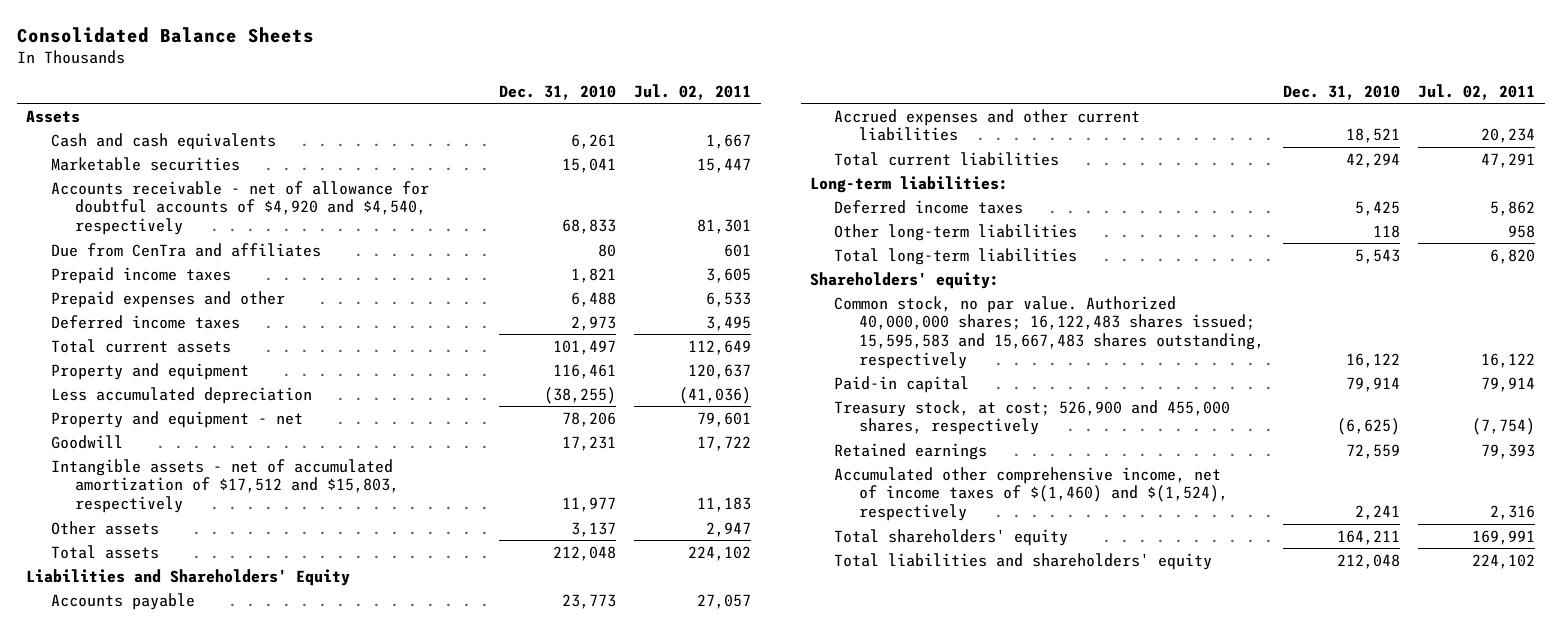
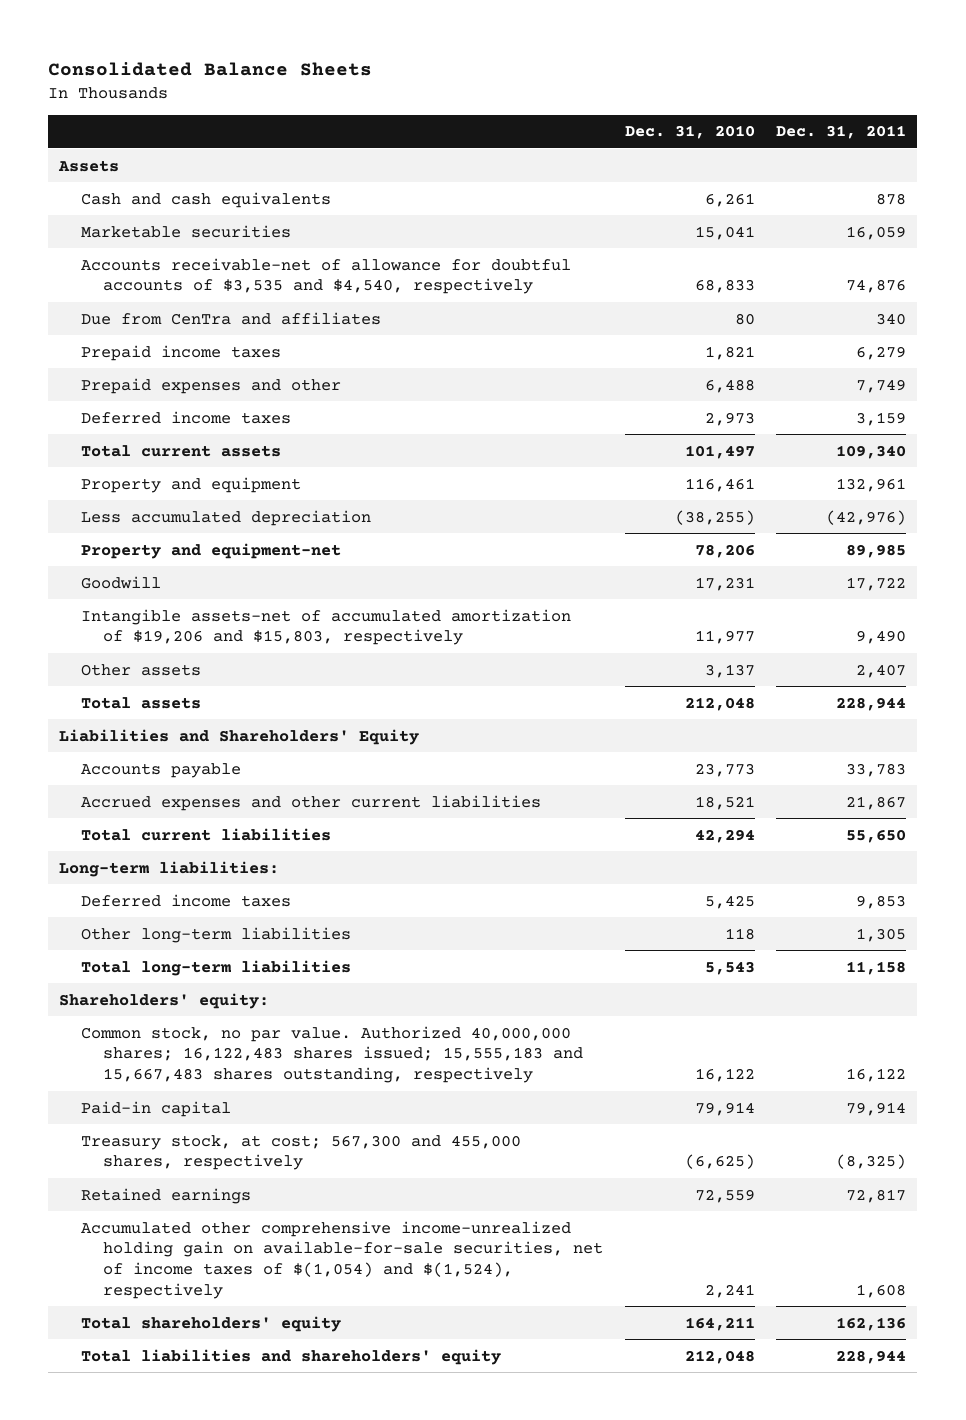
[634,83,752,100] Jul. 02, 2011 -> none
none -> [776,125,907,140] Dec. 31, 2011
[50,180,429,236] Accounts receivable - net of allowance for doubtful accounts of $4,920 and $4,540, respectively -> [81,257,572,295] Accounts receivable-net of allowance for doubtful accounts of $3,535 and $4,540, respectively
[50,410,303,428] Property and equipment - net -> [81,542,342,559] Property and equipment-net
[50,458,399,514] Intangible assets - net of accumulated amortization of $17,512 and $15,803, respectively -> [81,608,572,646] Intangible assets-net of accumulated amortization of $19,206 and $15,803, respectively
[834,295,1264,369] Common stock, no par value. Authorized 40,000,000 shares; 16,122,483 shares issued; 15,595,583 and 15,667,483 shares outstanding, respectively -> [81,1025,583,1084] Common stock, no par value. Authorized 40,000,000 shares; 16,122,483 shares issued; 15,555,183 and 15,667,483 shares outstanding, respectively
[834,399,1231,436] Treasury stock, at cost; 526,900 and 455,000 shares, respectively -> [81,1134,522,1171] Treasury stock, at cost; 567,300 and 455,000 shares, respectively
[834,466,1228,522] Accumulated other comprehensive income, net of income taxes of $(1,460) and $(1,524), respectively -> [81,1220,603,1299] Accumulated other comprehensive income-unrealized holding gain on available-for-sale securities, net of income taxes of $(1,054) and $(1,524), respectively

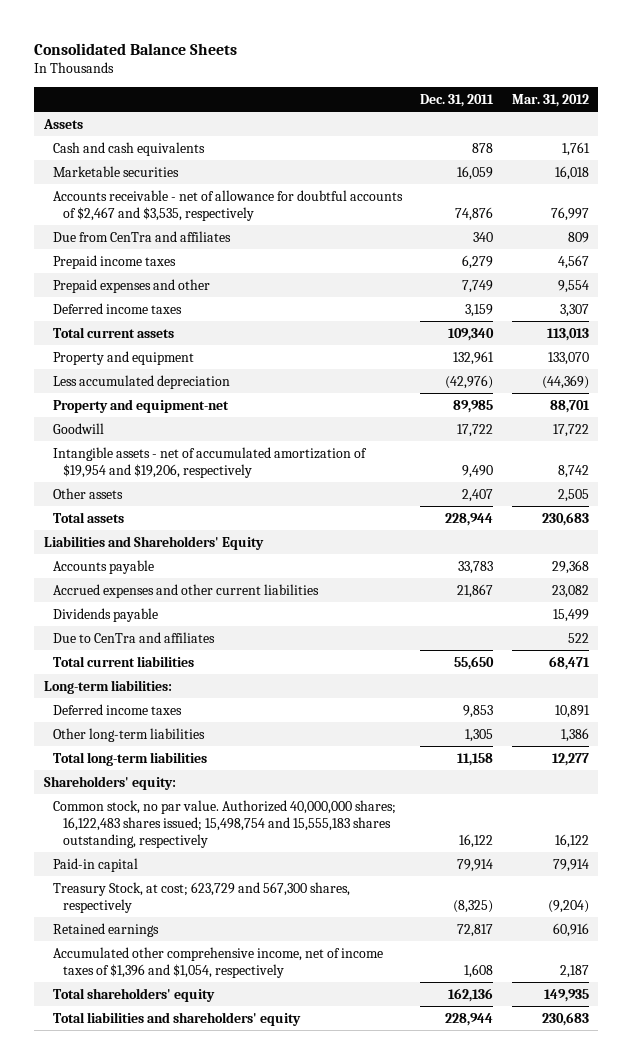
[624,125,755,140] Dec. 31, 2010 -> none
none -> [511,93,589,107] Mar. 31, 2012
[81,257,572,295] Accounts receivable-net of allowance for doubtful accounts of $3,535 and $4,540, respectively -> [53,189,404,221] Accounts receivable - net of allowance for doubtful accounts of $2,467 and $3,535, respectively
[81,608,572,646] Intangible assets-net of accumulated amortization of $19,206 and $15,803, respectively -> [53,446,368,478] Intangible assets - net of accumulated amortization of $19,954 and $19,206, respectively
none -> [53,607,159,622] Dividends payable
none -> [53,631,216,643] Due to CenTra and affiliates
[81,1025,583,1084] Common stock, no par value. Authorized 40,000,000 shares; 16,122,483 shares issued; 15,555,183 and 15,667,483 shares outstanding, respectively -> [53,799,397,848] Common stock, no par value. Authorized 40,000,000 shares; 16,122,483 shares issued; 15,498,754 and 15,555,183 shares outstanding, respectively
[81,1134,522,1171] Treasury stock, at cost; 567,300 and 455,000 shares, respectively -> [53,881,351,913] Treasury Stock, at cost; 623,729 and 567,300 shares, respectively
[81,1220,603,1299] Accumulated other comprehensive income-unrealized holding gain on available-for-sale securities, net of income taxes of $(1,054) and $(1,524), respectively -> [53,946,384,978] Accumulated other comprehensive income, net of income taxes of $1,396 and $1,054, respectively

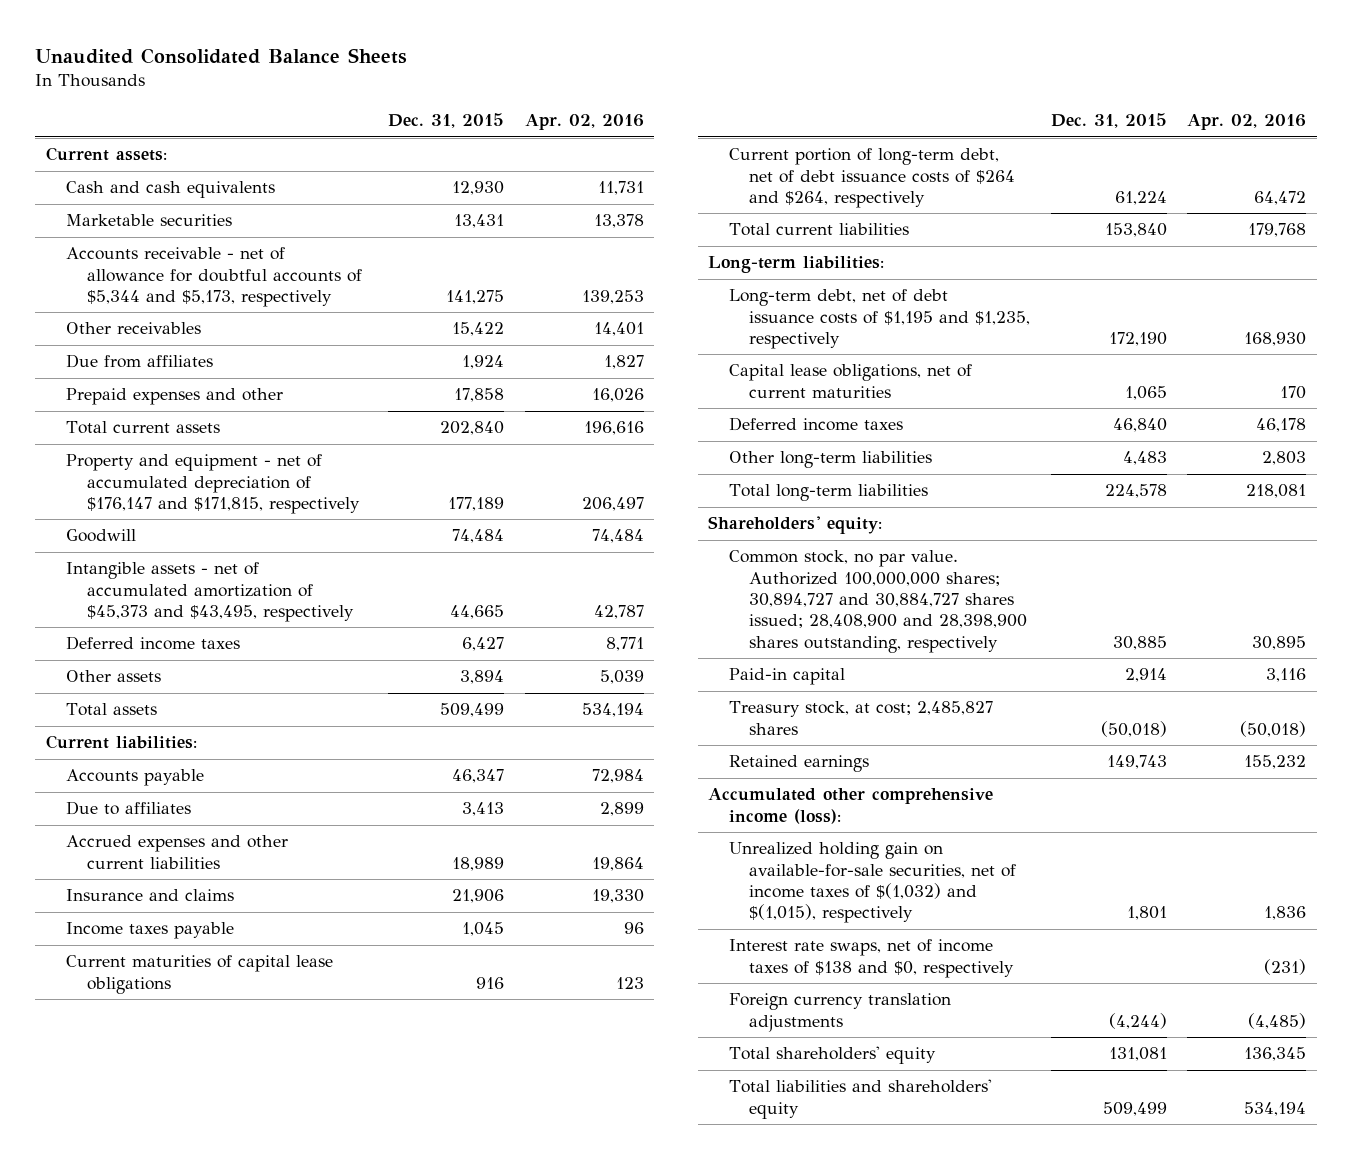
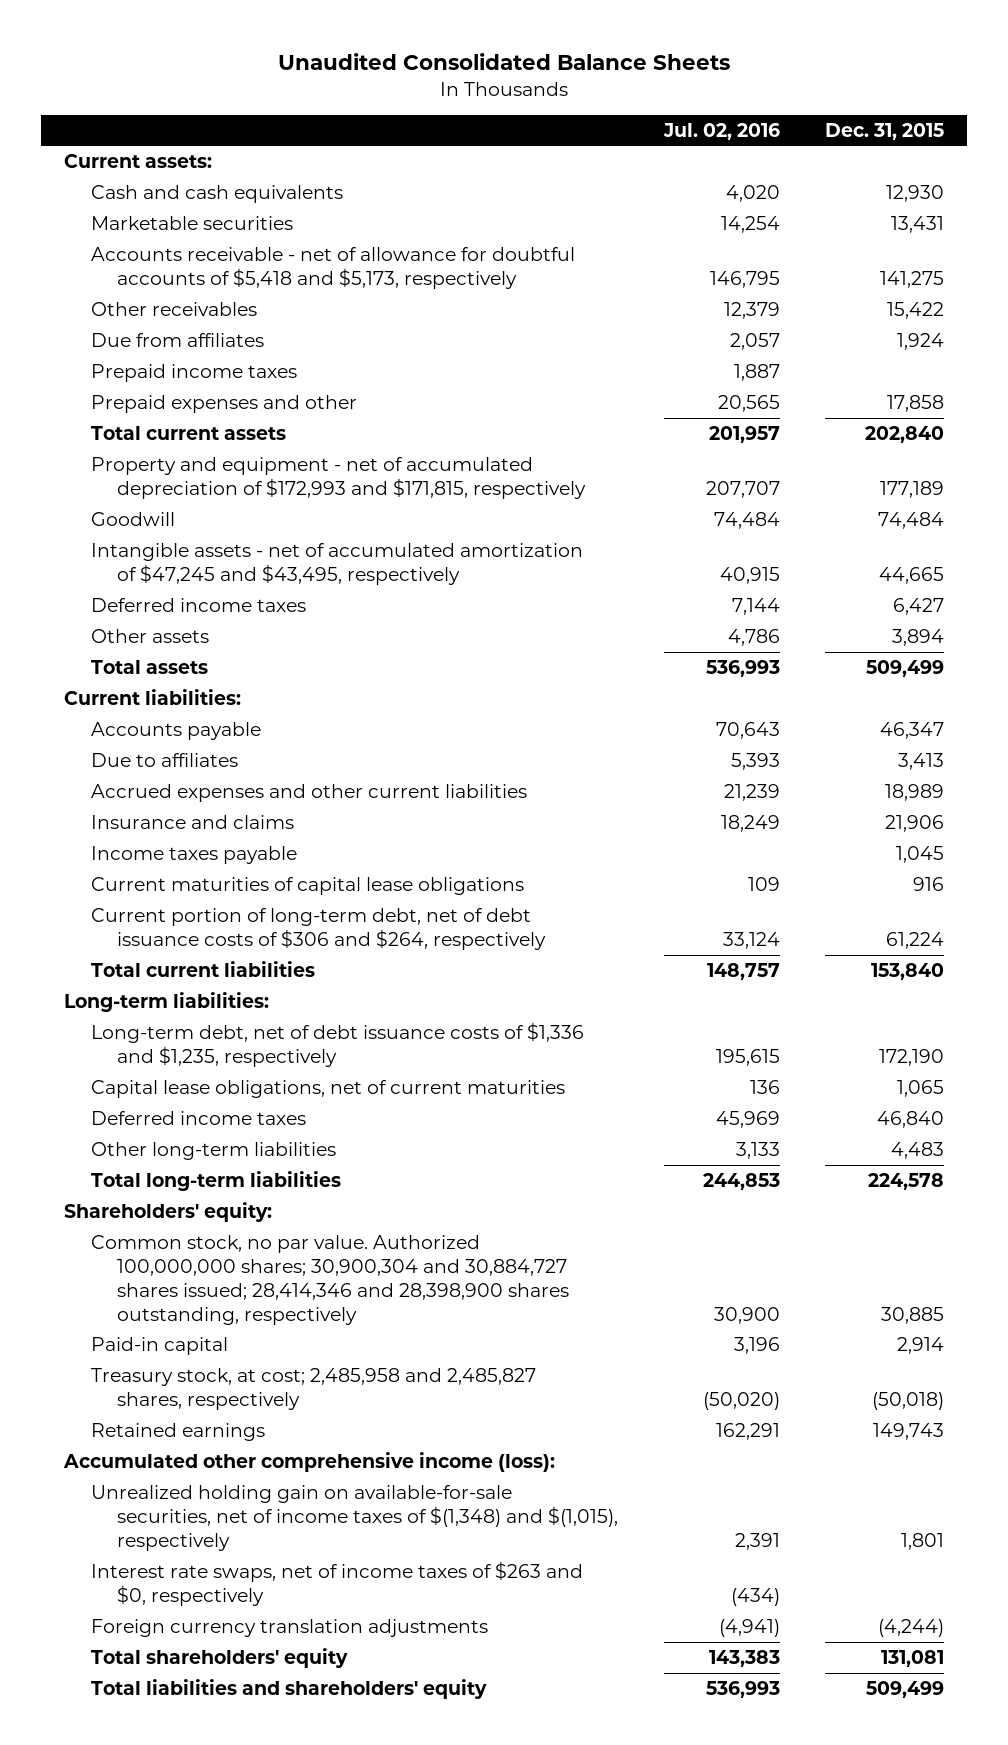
[524,114,644,131] Apr. 02, 2016 -> none
none -> [662,122,780,140] Jul. 02, 2016
[66,247,362,308] Accounts receivable - net of allowance for doubtful accounts of $5,344 and $5,173, respectively -> [90,246,575,289] Accounts receivable - net of allowance for doubtful accounts of $5,418 and $5,173, respectively
none -> [90,363,297,382] Prepaid income taxes
[66,454,360,515] Property and equipment - net of accumulated depreciation of $176,147 and $171,815, respectively -> [90,456,587,499] Property and equipment - net of accumulated depreciation of $172,993 and $171,815, respectively
[66,562,354,623] Intangible assets - net of accumulated amortization of $45,373 and $43,495, respectively -> [90,542,583,585] Intangible assets - net of accumulated amortization of $47,245 and $43,495, respectively
[728,148,1016,209] Current portion of long-term debt, net of debt issuance costs of $264 and $264, respectively -> [90,907,547,950] Current portion of long-term debt, net of debt issuance costs of $306 and $264, respectively
[728,289,1031,350] Long-term debt, net of debt issuance costs of $1,195 and $1,235, respectively -> [90,1021,584,1067] Long-term debt, net of debt issuance costs of $1,336 and $1,235, respectively
[728,550,1028,653] Common stock, no par value. Authorized 100,000,000 shares; 30,894,727 and 30,884,727 shares issued; 28,408,900 and 28,398,900 shares outstanding, respectively -> [90,1234,570,1325] Common stock, no par value. Authorized 100,000,000 shares; 30,900,304 and 30,884,727 shares issued; 28,414,346 and 28,398,900 shares outstanding, respectively
[728,701,993,735] Treasury stock, at cost; 2,485,827 shares -> [90,1367,536,1410] Treasury stock, at cost; 2,485,958 and 2,485,827 shares, respectively
[728,842,1017,924] Unrealized holding gain on available-for-sale securities, net of income taxes of $(1,032) and $(1,015), respectively -> [90,1484,619,1551] Unrealized holding gain on available-for-sale securities, net of income taxes of $(1,348) and $(1,015), respectively
[728,939,1015,978] Interest rate swaps, net of income taxes of $138 and $0, respectively -> [90,1560,583,1606] Interest rate swaps, net of income taxes of $263 and $0, respectively

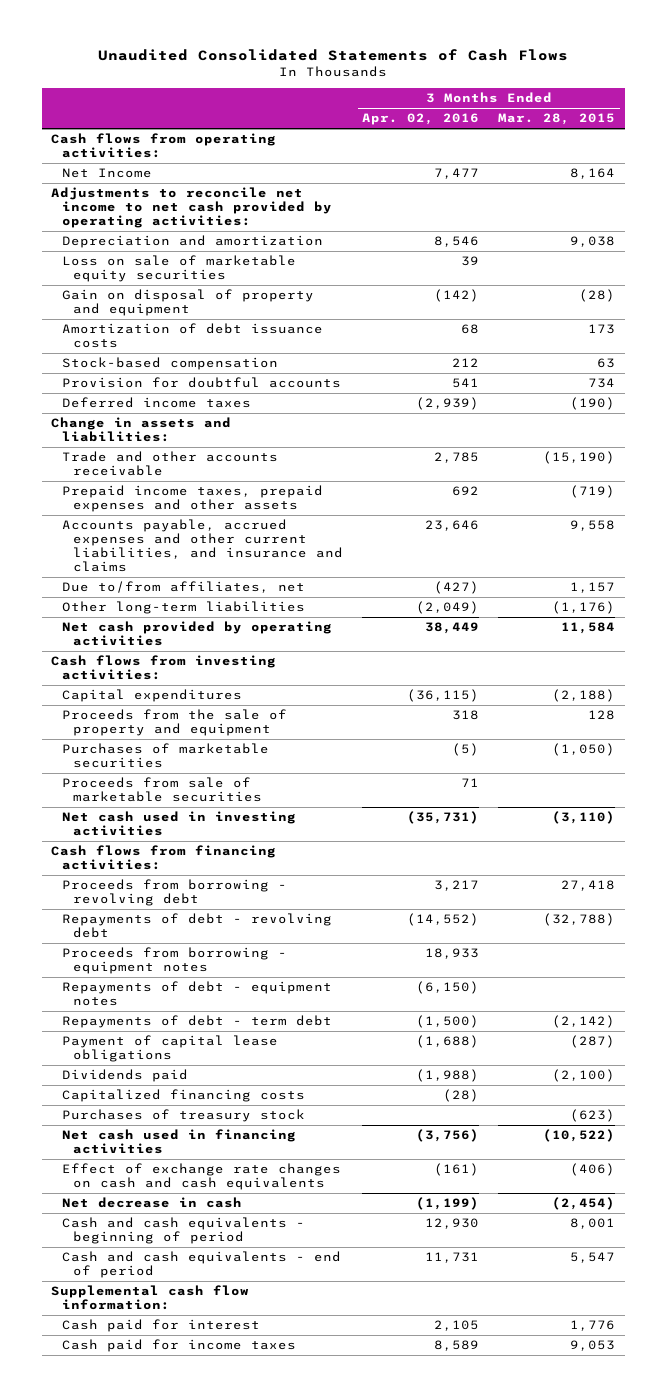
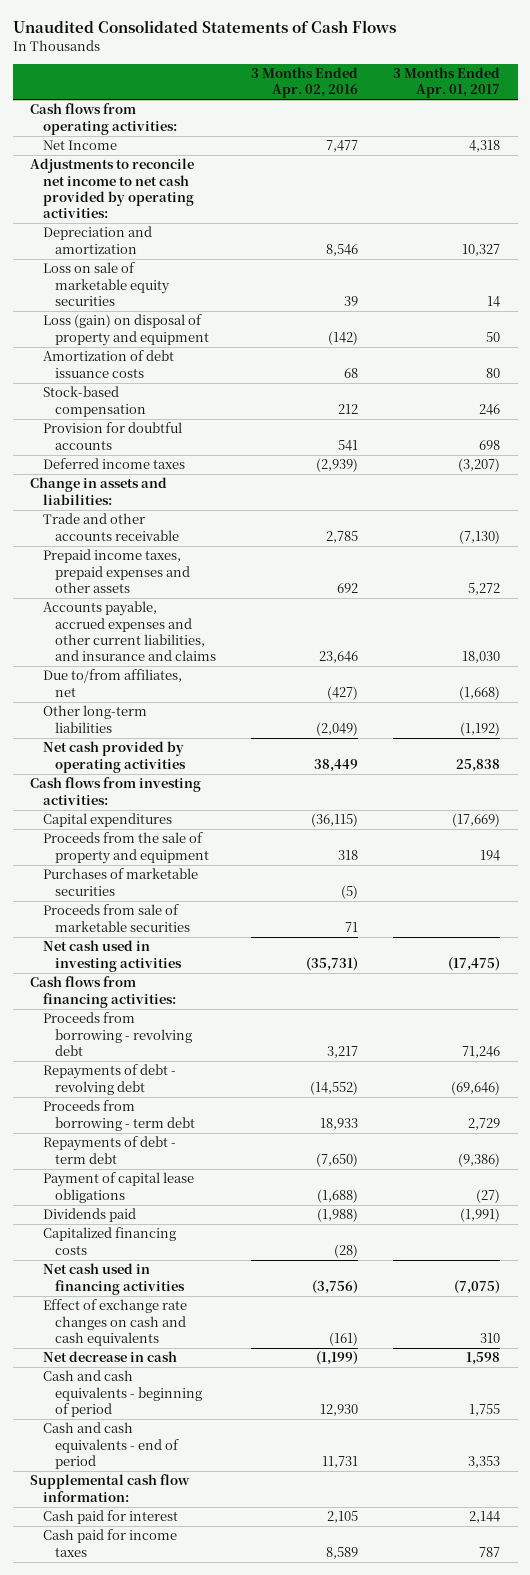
[498,113,616,126] Mar. 28, 2015 -> none
none -> [393,67,501,99] 3 Months Ended Apr. 01, 2017
[62,289,315,317] Gain on disposal of property and equipment -> [42,314,209,346] Loss (gain) on disposal of property and equipment
[62,981,333,1007] Repayments of debt - equipment notes -> none
[62,947,288,975] Proceeds from borrowing - equipment notes -> [42,1100,195,1131] Proceeds from borrowing - term debt
[416,1015,480,1029] (1,500) -> [316,1152,359,1167] (7,650)
[62,1109,306,1123] Purchases of treasury stock -> none

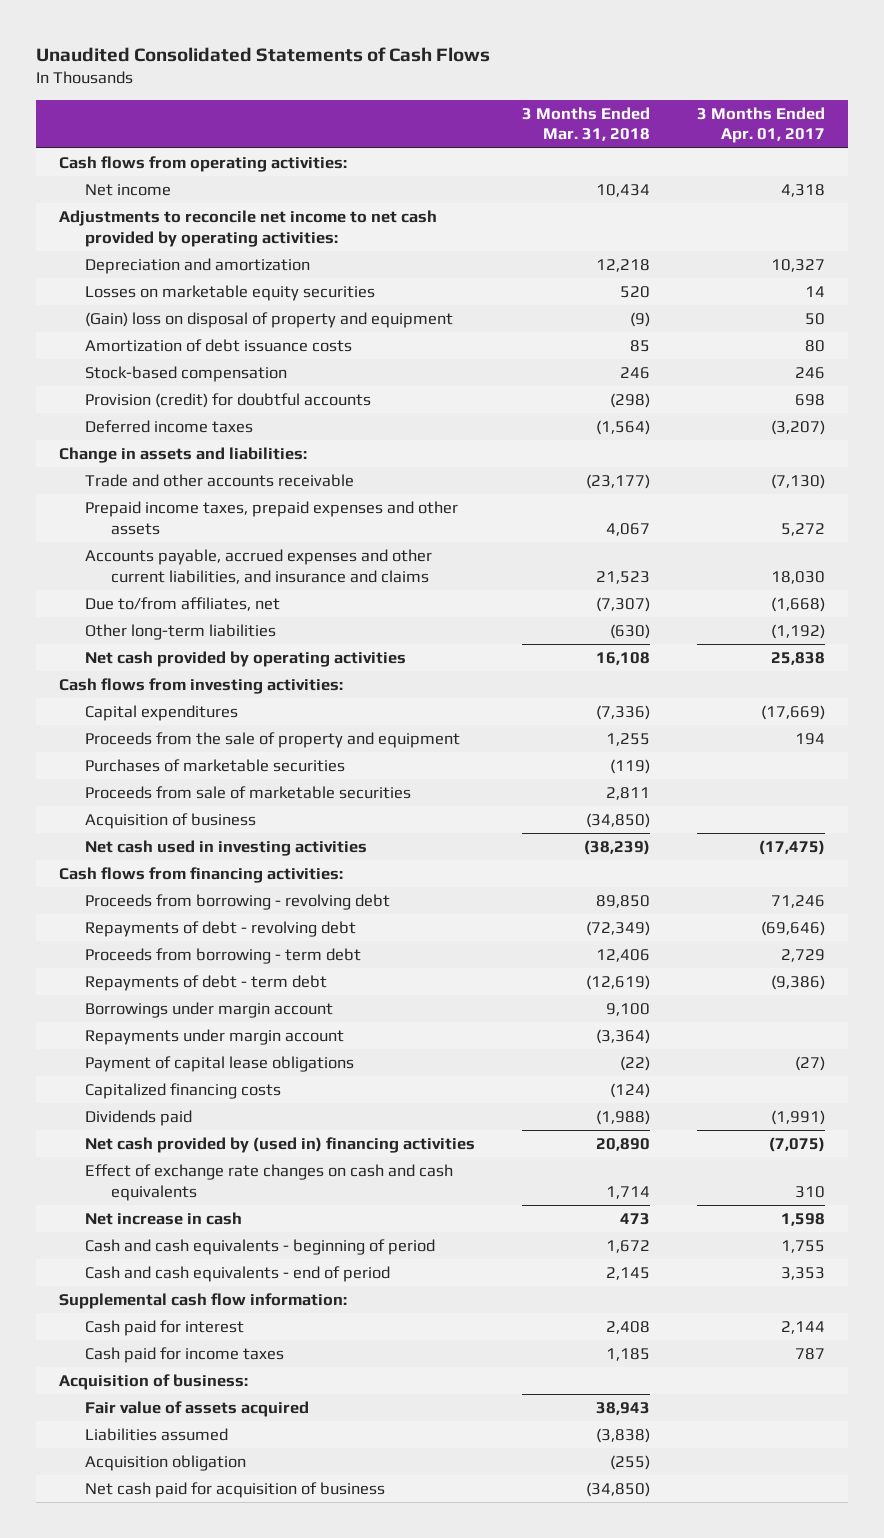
[251,67,359,99] 3 Months Ended Apr. 02, 2016 -> none
none -> [521,106,650,142] 3 Months Ended Mar. 31, 2018
[42,140,117,151] Net Income -> [85,184,172,197] Net income
[42,262,170,307] Loss on sale of marketable equity securities -> [85,285,376,302] Losses on marketable equity securities
[42,314,209,346] Loss (gain) on disposal of property and equipment -> [85,312,454,329] (Gain) loss on disposal of property and equipment
[42,422,182,450] Provision for doubtful accounts -> [85,393,372,409] Provision (credit) for doubtful accounts
none -> [85,813,257,830] Acquisition of business
none -> [85,1002,334,1019] Borrowings under margin account
none -> [85,1029,345,1046] Repayments under margin account
[42,1208,136,1223] Dividends paid -> [85,1110,193,1127] Dividends paid
[42,1263,185,1295] Net cash used in financing activities -> [85,1137,476,1154] Net cash provided by (used in) financing activities
[42,1351,177,1363] Net decrease in cash -> [85,1212,243,1226] Net increase in cash
none -> [59,1374,249,1391] Acquisition of business:
none -> [85,1401,310,1418] Fair value of assets acquired
none -> [85,1428,229,1442] Liabilities assumed
none -> [85,1455,247,1472] Acquisition obligation
none -> [85,1482,386,1499] Net cash paid for acquisition of business

